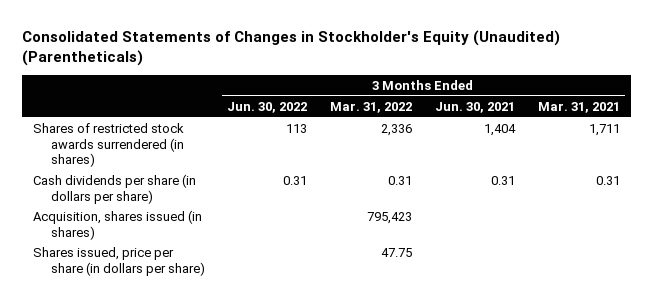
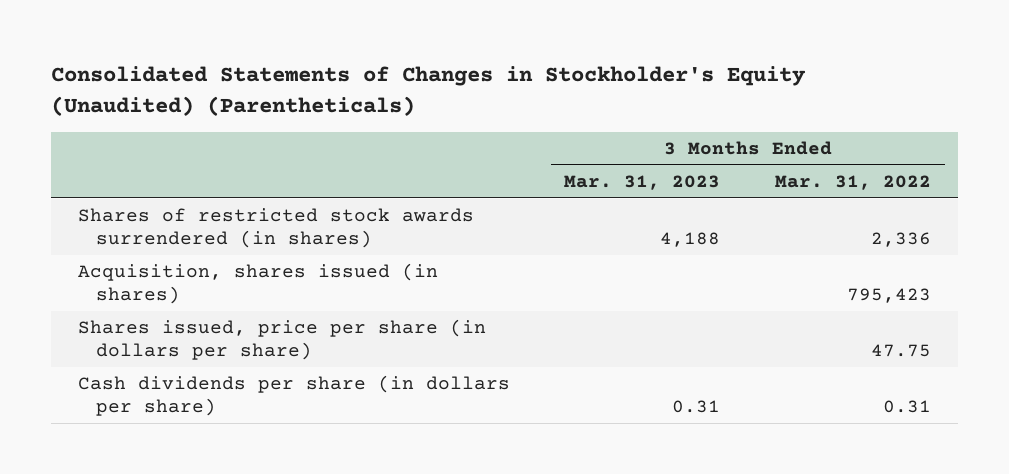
[227,101,308,113] Jun. 30, 2022 -> none
[434,101,515,113] Jun. 30, 2021 -> none
[537,101,620,113] Mar. 31, 2021 -> none
none -> [564,175,721,191] Mar. 31, 2023
[32,173,196,204] Cash dividends per share (in dollars per share) -> [77,375,510,417] Cash dividends per share (in dollars per share)

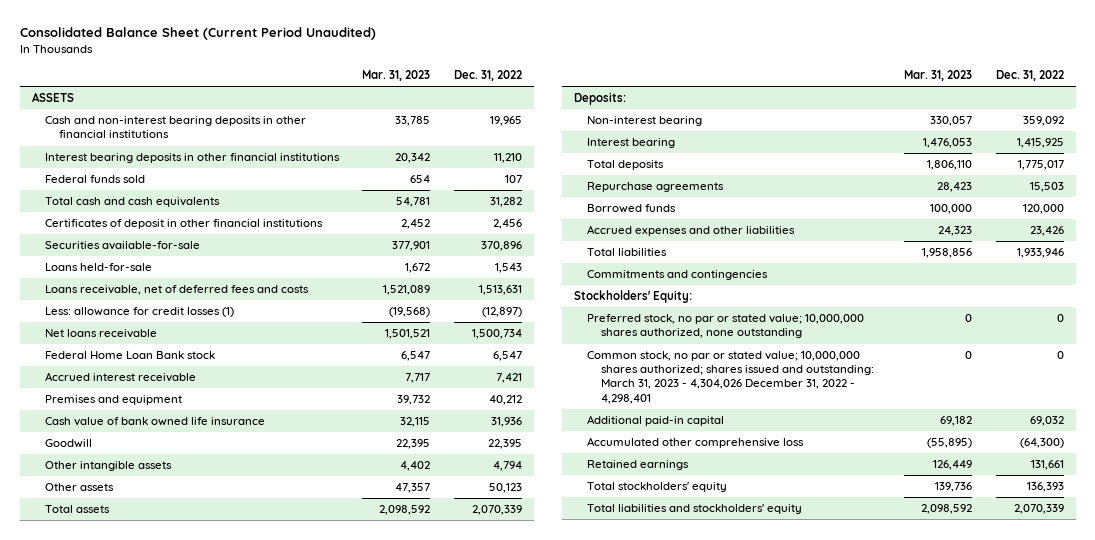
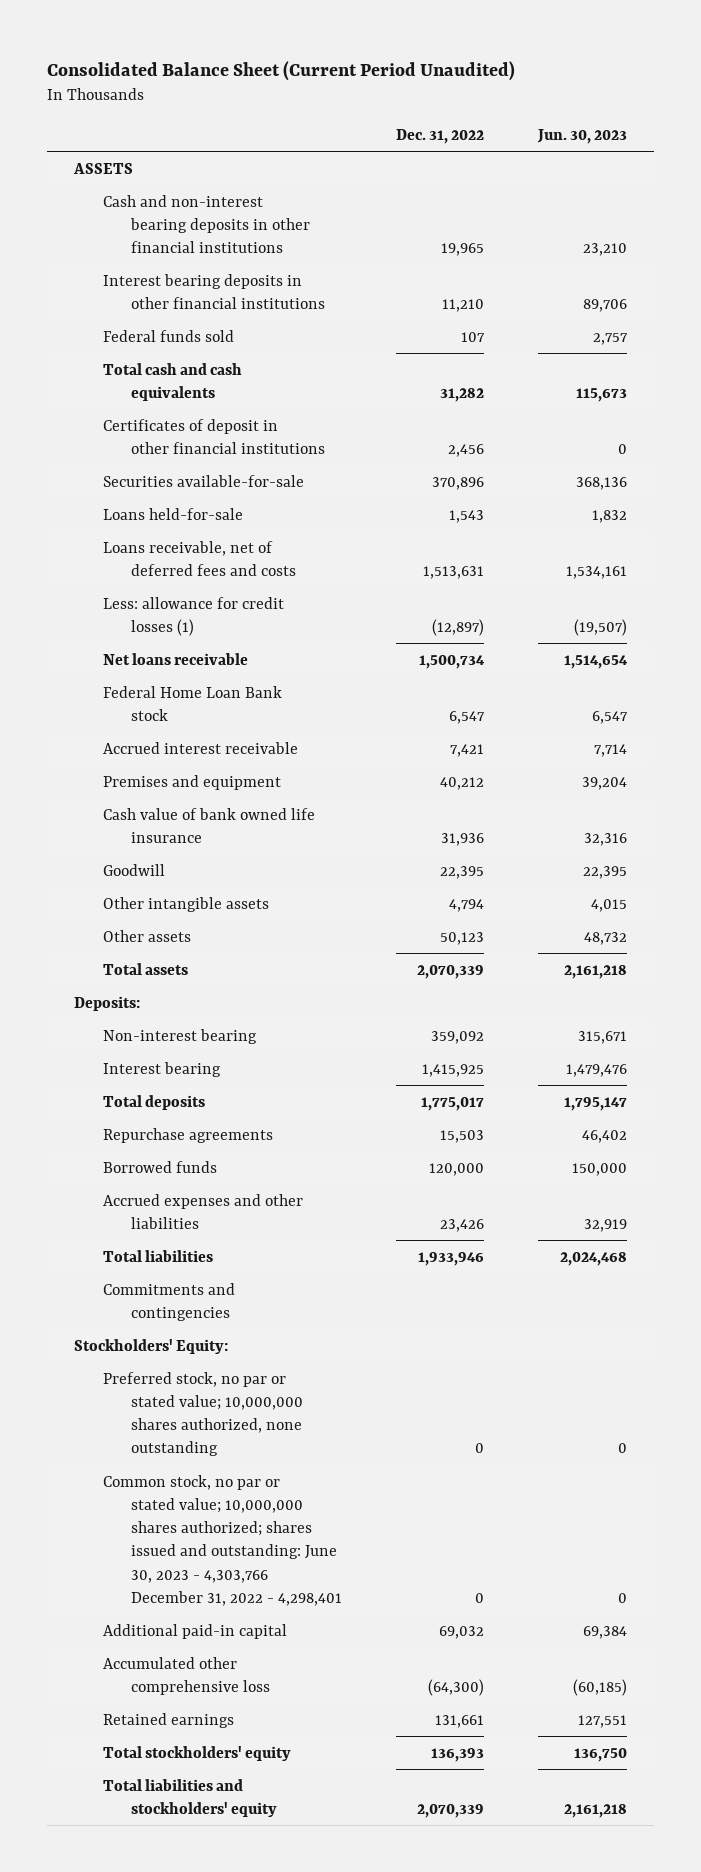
[362,70,431,82] Mar. 31, 2023 -> none
none -> [536,128,627,144] Jun. 30, 2023
[587,351,874,404] Common stock, no par or stated value; 10,000,000 shares authorized; shares issued and outstanding: March 31, 2023 - 4,304,026 December 31, 2022 - 4,298,401 -> [102,1474,343,1606] Common stock, no par or stated value; 10,000,000 shares authorized; shares issued and outstanding: June 30, 2023 - 4,303,766 December 31, 2022 - 4,298,401

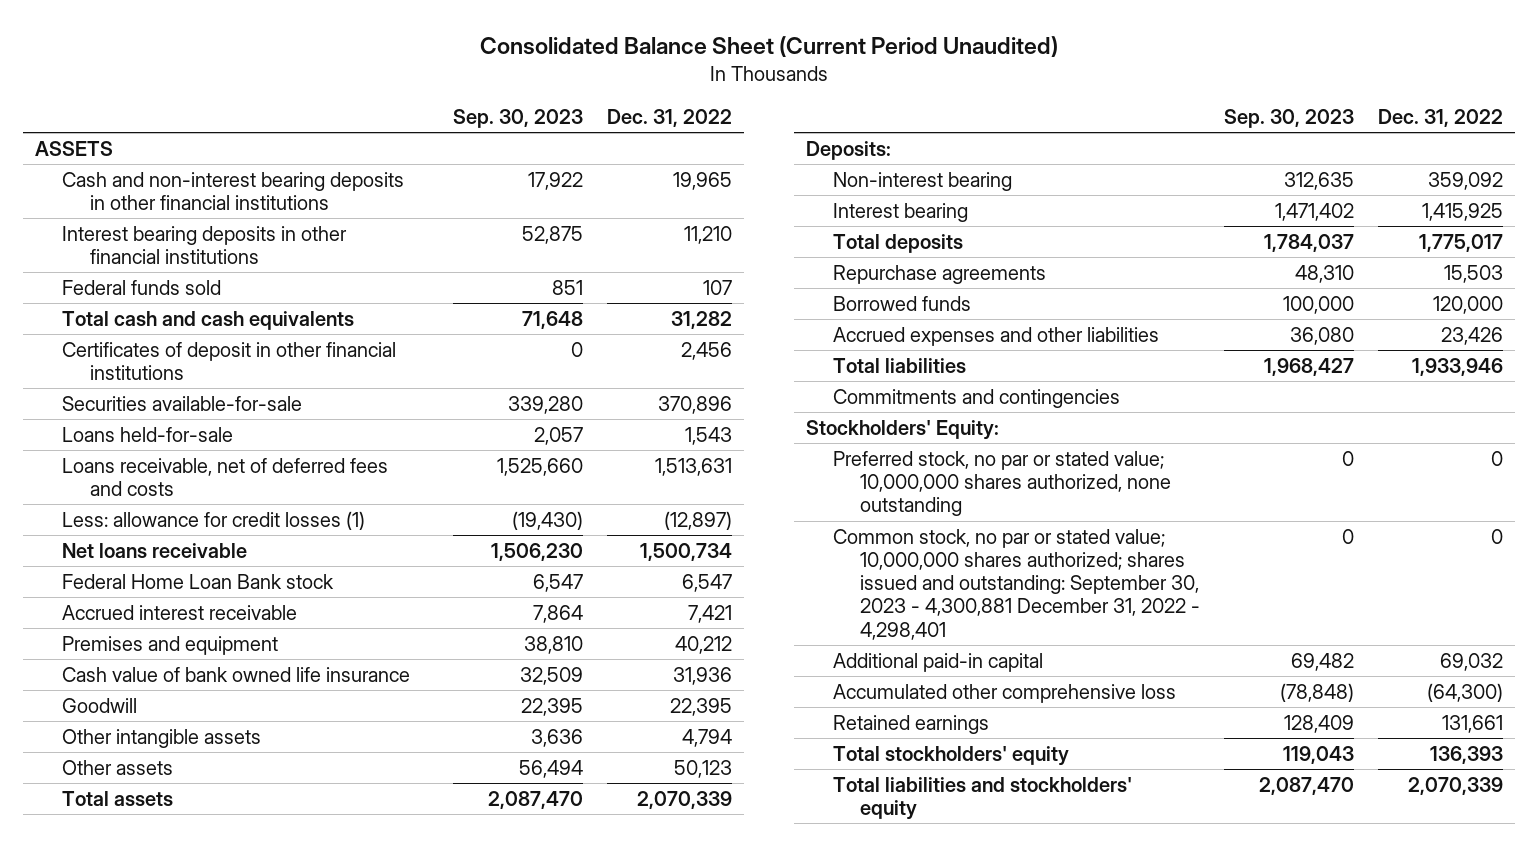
[536,128,627,144] Jun. 30, 2023 -> none
none -> [453,108,584,128] Sep. 30, 2023
[102,1474,343,1606] Common stock, no par or stated value; 10,000,000 shares authorized; shares issued and outstanding: June 30, 2023 - 4,303,766 December 31, 2022 - 4,298,401 -> [832,528,1201,640] Common stock, no par or stated value; 10,000,000 shares authorized; shares issued and outstanding: September 30, 2023 - 4,300,881 December 31, 2022 - 4,298,401

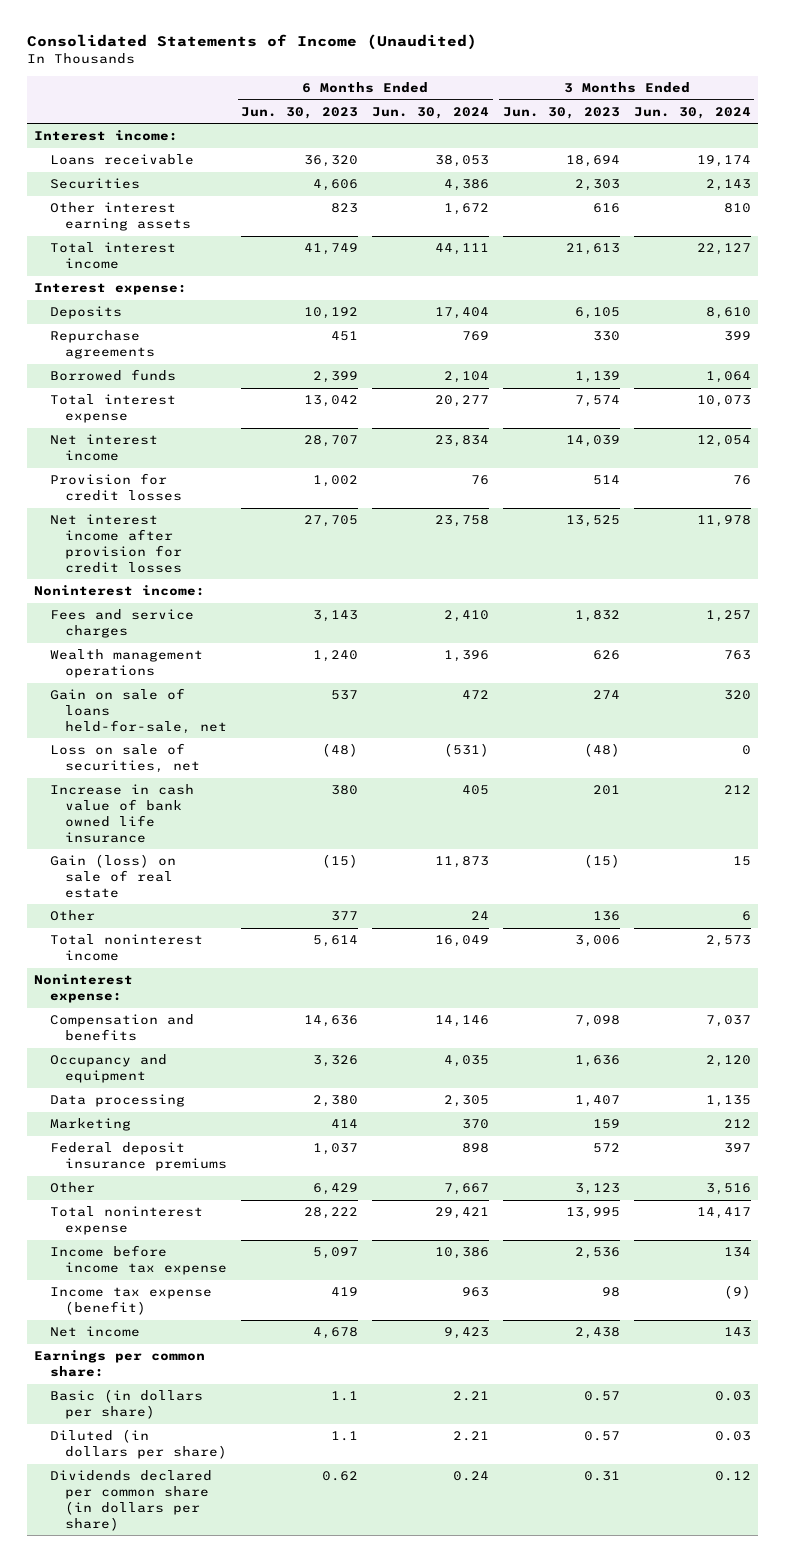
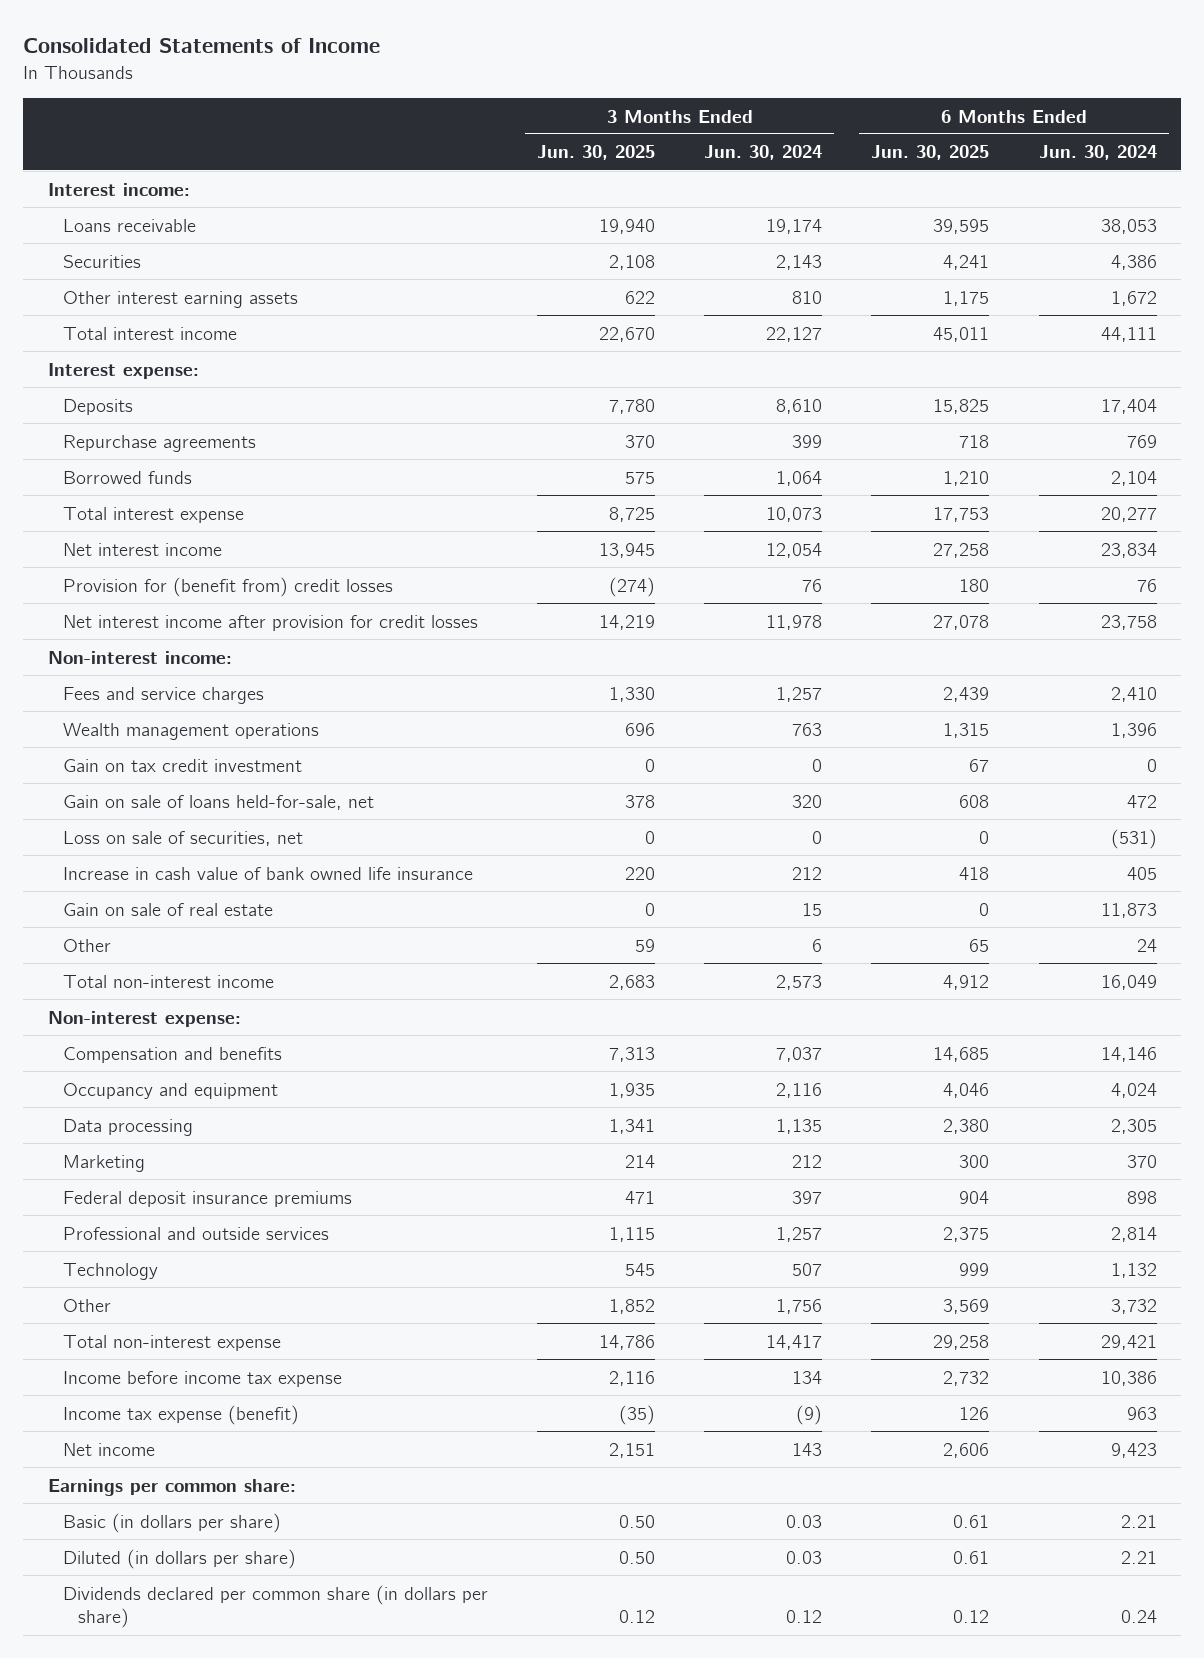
[27,34,478,51] Consolidated Statements of Income (Unaudited) -> [23,38,381,54] Consolidated Statements of Income
[241,106,359,119] Jun. 30, 2023 -> none
[502,106,620,119] Jun. 30, 2023 -> none
none -> [537,145,656,161] Jun. 30, 2025
none -> [871,145,990,161] Jun. 30, 2025
[49,473,183,502] Provision for credit losses -> [62,576,393,597] Provision for (benefit from) credit losses
[34,585,206,597] Noninterest income: -> [47,650,232,664] Non-interest income:
none -> [62,758,302,772] Gain on tax credit investment
[49,854,176,898] Gain (loss) on sale of real estate -> [62,902,273,916] Gain on sale of real estate
[49,934,203,962] Total noninterest income -> [62,974,274,988] Total non-interest income
[34,974,134,1004] Noninterest expense: -> [47,1010,241,1027] Non-interest expense:
[444,1055,490,1068] 4,035 -> [1110,1082,1157,1098] 4,024
[705,1055,751,1068] 2,120 -> [776,1082,823,1098] 2,116
none -> [62,1226,329,1240] Professional and outside services
none -> [62,1262,158,1280] Technology
[444,1183,490,1196] 7,667 -> [1110,1298,1157,1314] 3,732
[705,1183,751,1196] 3,516 -> [776,1298,823,1314] 1,756
[49,1206,203,1236] Total noninterest expense -> [62,1334,281,1351] Total non-interest expense

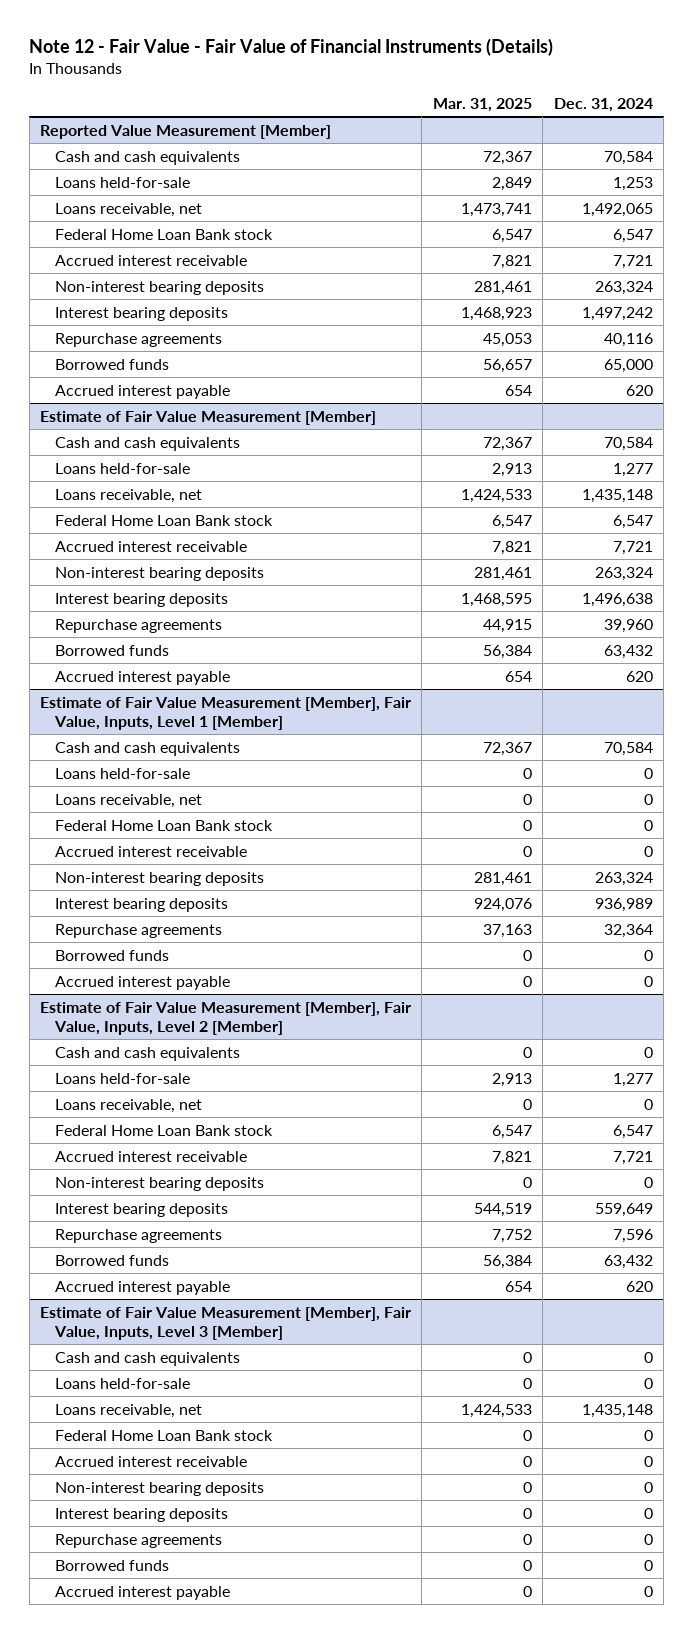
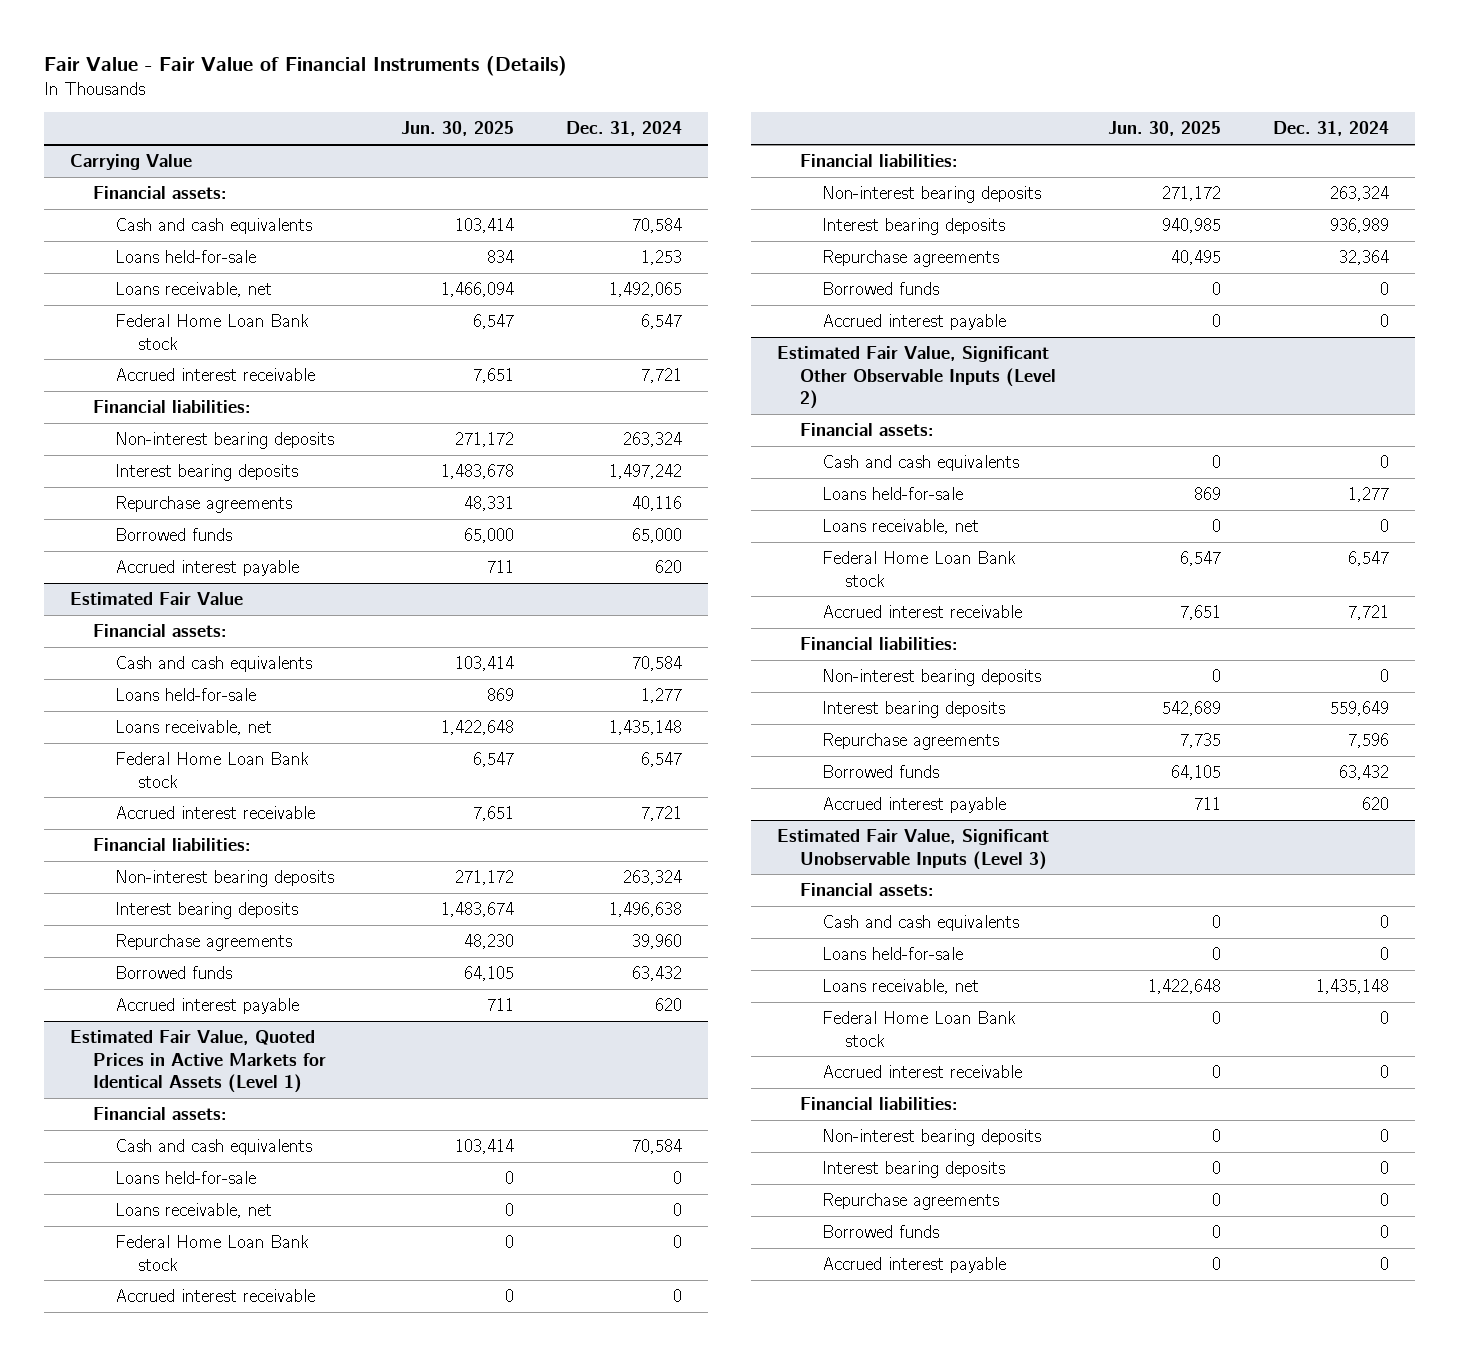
[29,38,554,57] Note 12 - Fair Value - Fair Value of Financial Instruments (Details) -> [44,56,568,77] Fair Value - Fair Value of Financial Instruments (Details)
[432,97,532,112] Mar. 31, 2025 -> none
none -> [400,121,514,137] Jun. 30, 2025
[39,124,331,139] Reported Value Measurement [Member] -> [70,154,193,171] Carrying Value
none -> [92,186,227,200] Financial assets:
none -> [92,400,251,414] Financial liabilities:
[39,410,376,425] Estimate of Fair Value Measurement [Member] -> [70,592,244,606] Estimated Fair Value
none -> [92,624,227,638] Financial assets:
none -> [92,838,251,852] Financial liabilities:
[39,696,411,730] Estimate of Fair Value Measurement [Member], Fair Value, Inputs, Level 1 [Member] -> none
none -> [70,1030,326,1093] Estimated Fair Value, Quoted Prices in Active Markets for Identical Assets (Level 1)
none -> [92,1107,227,1121] Financial assets:
none -> [799,154,958,168] Financial liabilities:
[39,1001,411,1035] Estimate of Fair Value Measurement [Member], Fair Value, Inputs, Level 2 [Member] -> none
none -> [777,346,1056,409] Estimated Fair Value, Significant Other Observable Inputs (Level 2)
none -> [799,423,934,437] Financial assets:
none -> [799,637,958,651] Financial liabilities:
[39,1306,411,1340] Estimate of Fair Value Measurement [Member], Fair Value, Inputs, Level 3 [Member] -> none
none -> [777,829,1050,870] Estimated Fair Value, Significant Unobservable Inputs (Level 3)
none -> [799,883,934,897] Financial assets:
none -> [799,1097,958,1111] Financial liabilities:

